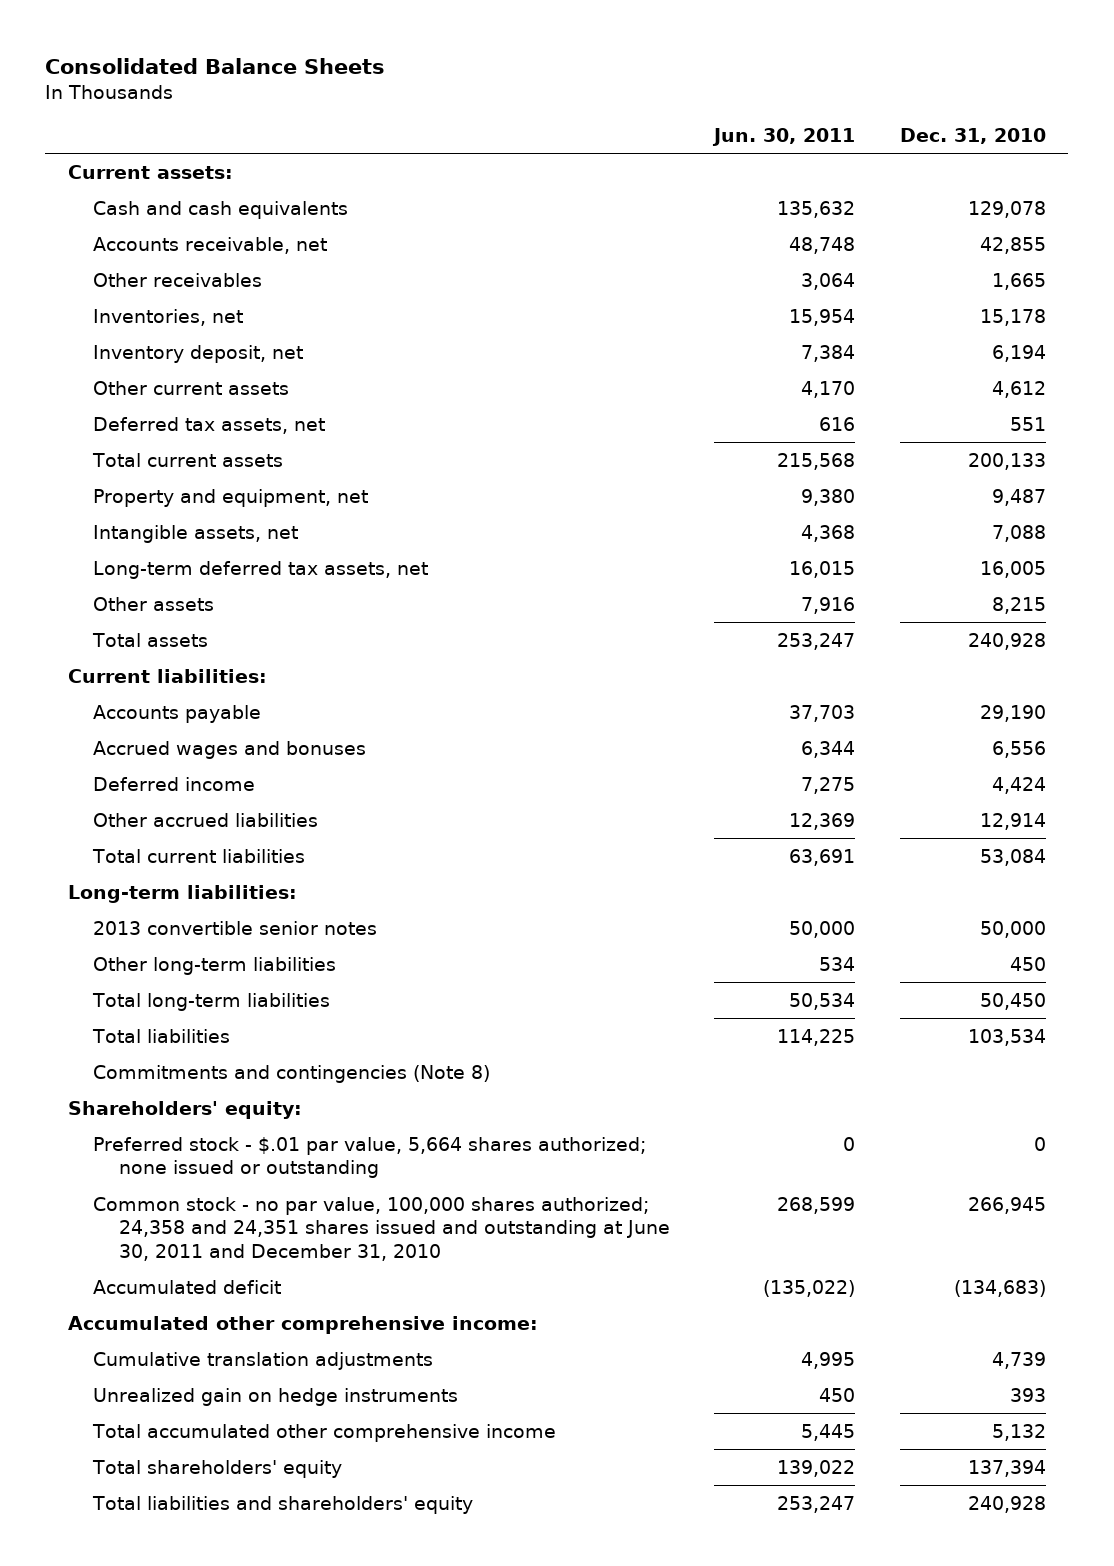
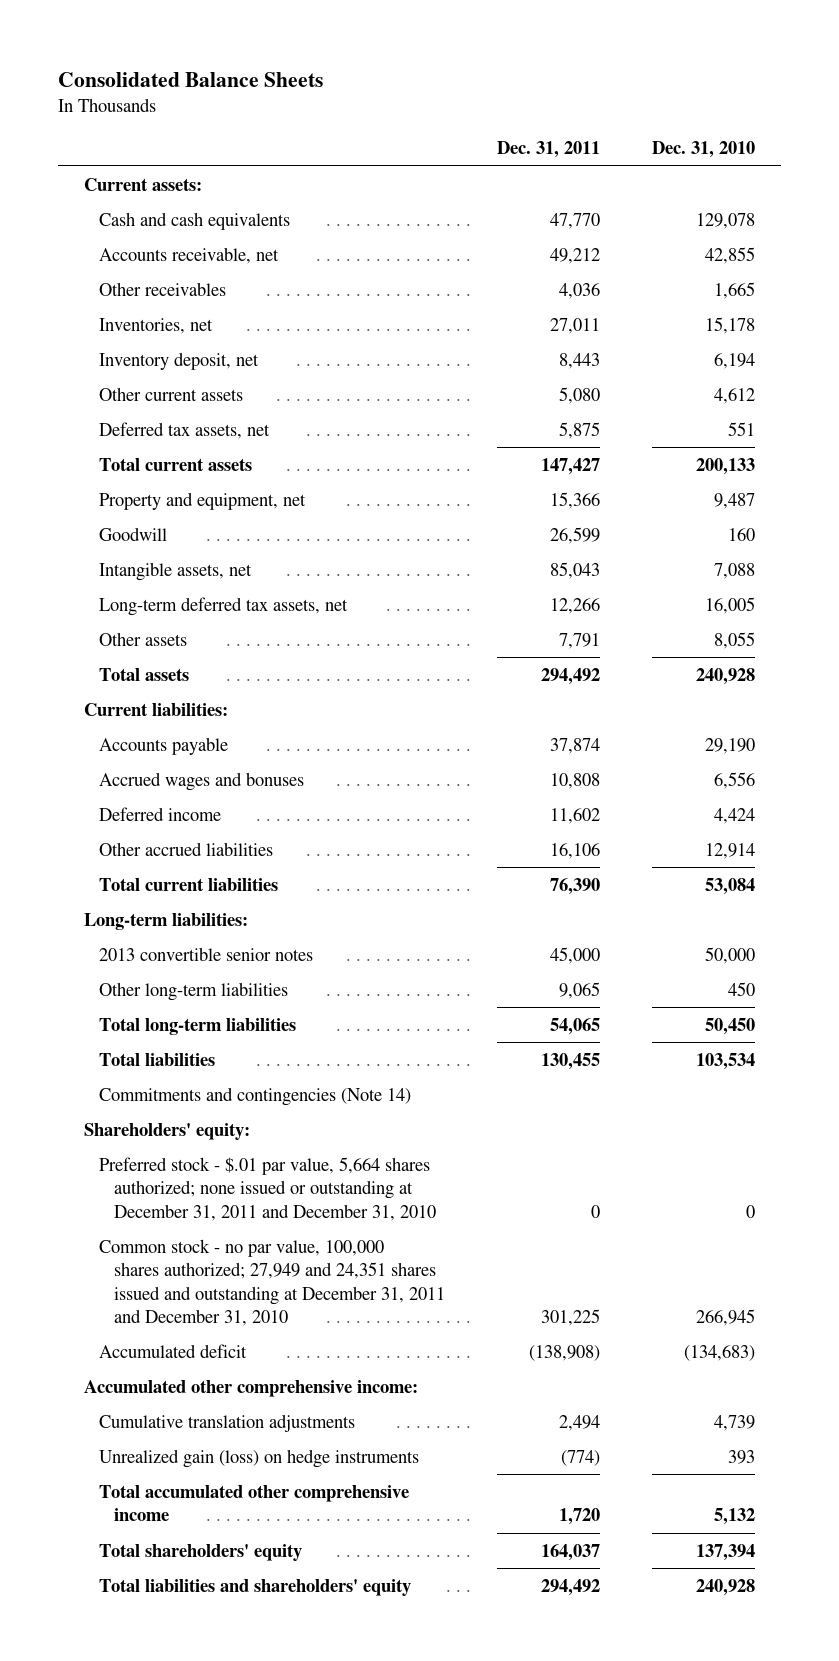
[712,128,856,147] Jun. 30, 2011 -> none
none -> [497,141,601,159] Dec. 31, 2011
none -> [99,526,168,541] Goodwill
[992,596,1047,614] 8,215 -> [714,631,756,649] 8,055
[93,1064,491,1083] Commitments and contingencies (Note 8) -> [99,1086,412,1106] Commitments and contingencies (Note 14)
[93,1136,647,1179] Preferred stock - $.01 par value, 5,664 shares authorized; none issued or outstanding -> [99,1156,437,1221] Preferred stock - $.01 par value, 5,664 shares authorized; none issued or outstanding at December 31, 2011 and December 31, 2010
[93,1196,670,1261] Common stock - no par value, 100,000 shares authorized; 24,358 and 24,351 shares issued and outstanding at June 30, 2011 and December 31, 2010 -> [99,1238,446,1326] Common stock - no par value, 100,000 shares authorized; 27,949 and 24,351 shares issued and outstanding at December 31, 2011 and December 31, 2010
[93,1387,459,1406] Unrealized gain on hedge instruments -> [99,1448,420,1468] Unrealized gain (loss) on hedge instruments

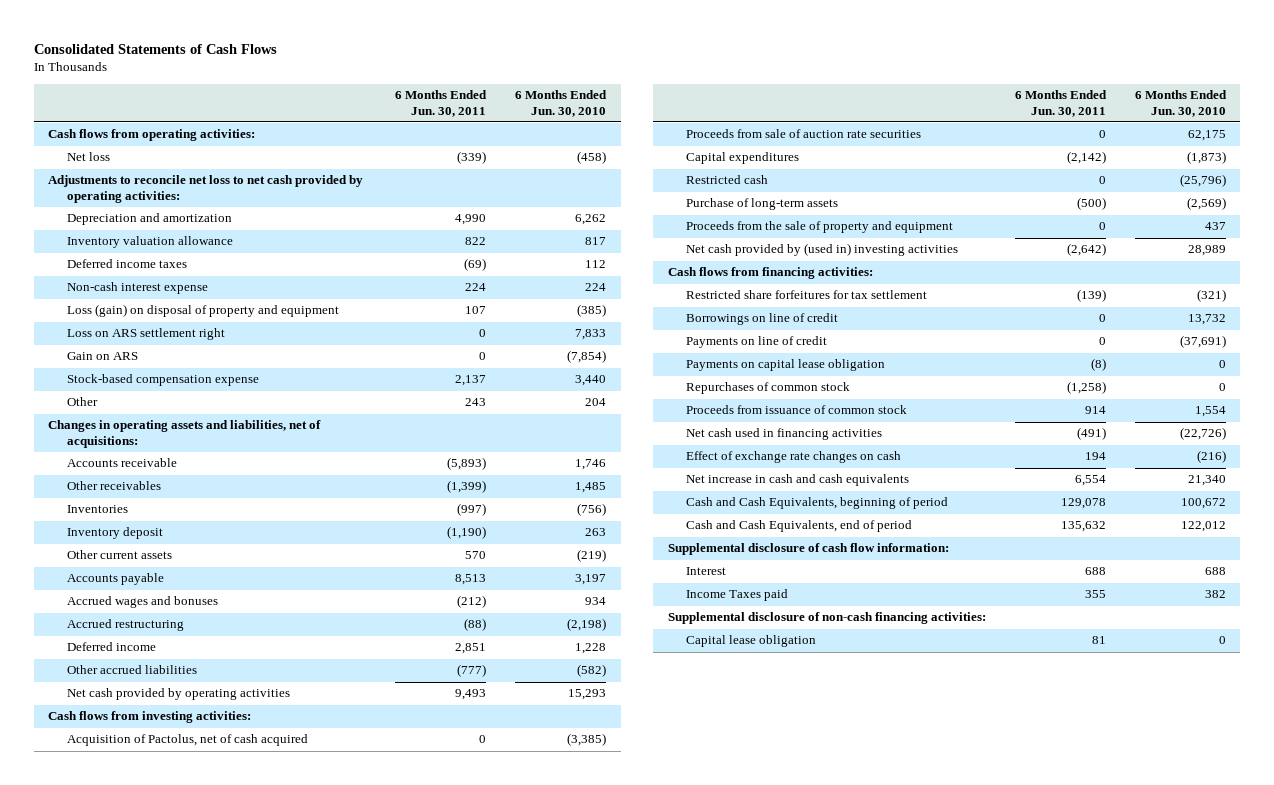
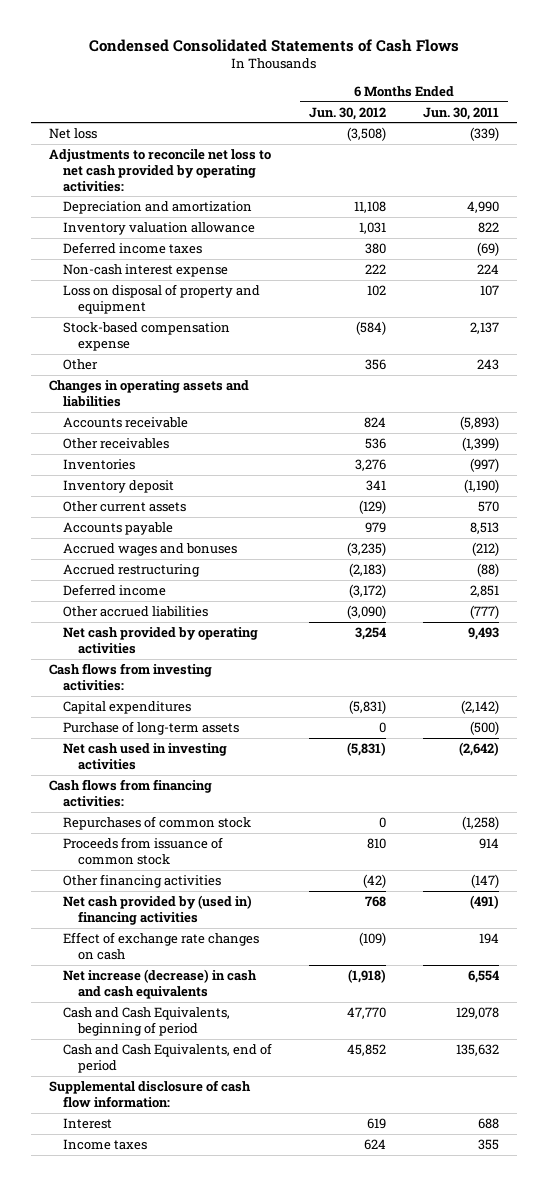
[33,43,277,54] Consolidated Statements of Cash Flows -> [88,38,459,52] Condensed Consolidated Statements of Cash Flows
[515,90,608,117] 6 Months Ended Jun. 30, 2010 -> none
none -> [309,106,387,120] Jun. 30, 2012
[48,129,256,142] Cash flows from operating activities: -> none
[67,328,226,341] Loss on ARS settlement right -> none
[67,352,139,361] Gain on ARS -> none
[67,304,340,318] Loss (gain) on disposal of property and equipment -> [63,284,261,314] Loss on disposal of property and equipment
[48,420,322,448] Changes in operating assets and liabilities, net of acquisitions: -> [48,380,249,407] Changes in operating assets and liabilities
[67,734,309,747] Acquisition of Pactolus, net of cash acquired -> none
[686,129,922,139] Proceeds from sale of auction rate securities -> none
[686,175,769,185] Restricted cash -> none
[686,221,954,234] Proceeds from the sale of property and equipment -> none
[686,243,959,257] Net cash provided by (used in) investing activities -> [63,743,228,770] Net cash used in investing activities
[686,290,928,300] Restricted share forfeitures for tax settlement -> none
[686,313,839,326] Borrowings on line of credit -> none
[686,336,828,349] Payments on line of credit -> none
[686,359,886,372] Payments on capital lease obligation -> none
none -> [63,874,222,889] Other financing activities
[686,428,883,441] Net cash used in financing activities -> [63,895,253,925] Net cash provided by (used in) financing activities
[686,474,910,487] Net increase in cash and cash equivalents -> [63,969,258,999] Net increase (decrease) in cash and cash equivalents
[667,612,986,625] Supplemental disclosure of non-cash financing activities: -> none
[686,635,817,648] Capital lease obligation -> none
[686,589,789,602] Income Taxes paid -> [63,1139,148,1151] Income taxes

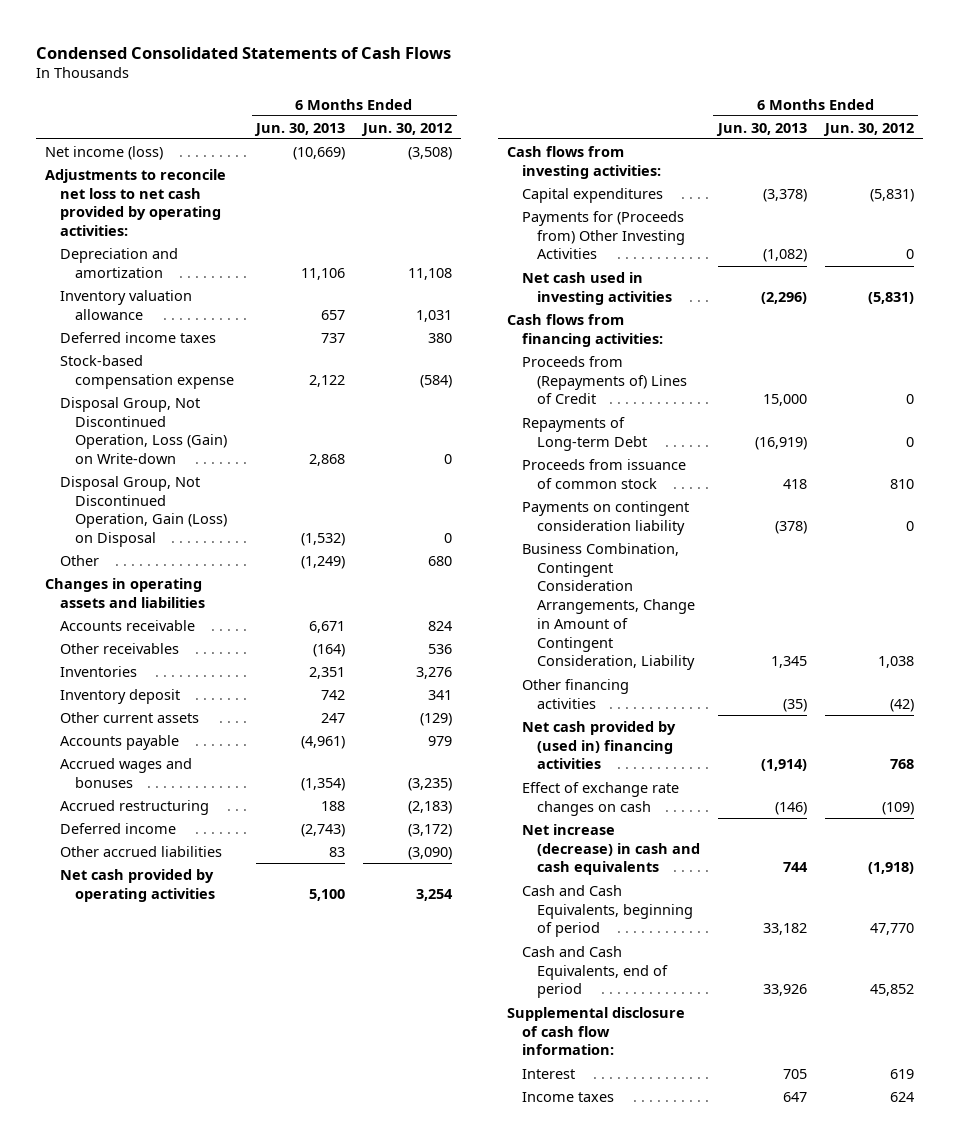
[422,106,499,120] Jun. 30, 2011 -> none
none -> [254,122,346,136] Jun. 30, 2013
[48,128,97,140] Net loss -> [45,145,164,160] Net income (loss)
[63,264,229,278] Non-cash interest expense -> none
[63,284,261,314] Loss on disposal of property and equipment -> none
none -> [60,396,228,465] Disposal Group, Not Discontinued Operation, Loss (Gain) on Write-down
none -> [60,475,228,548] Disposal Group, Not Discontinued Operation, Gain (Loss) on Disposal
[365,359,387,371] 356 -> [428,555,453,566] 680
[63,721,240,736] Purchase of long-term assets -> none
none -> [521,210,685,260] Payments for (Proceeds from) Other Investing Activities
[63,816,252,831] Repurchases of common stock -> none
none -> [521,355,687,405] Proceeds from (Repayments of) Lines of Credit
none -> [521,416,647,451] Repayments of Long-term Debt
none -> [521,500,689,535] Payments on contingent consideration liability
none -> [521,542,695,671] Business Combination, Contingent Consideration Arrangements, Change in Amount of Contingent Consideration, Liability

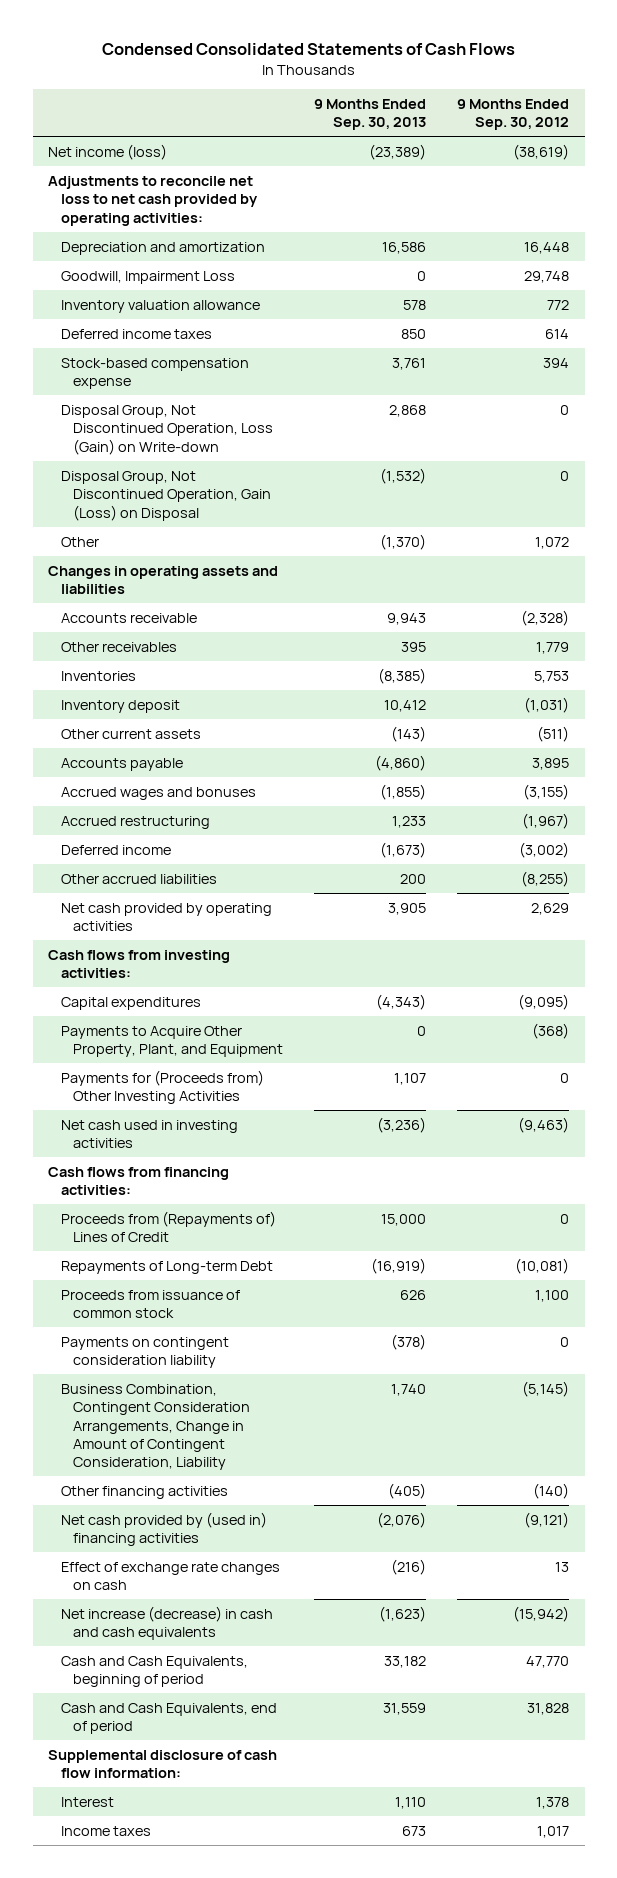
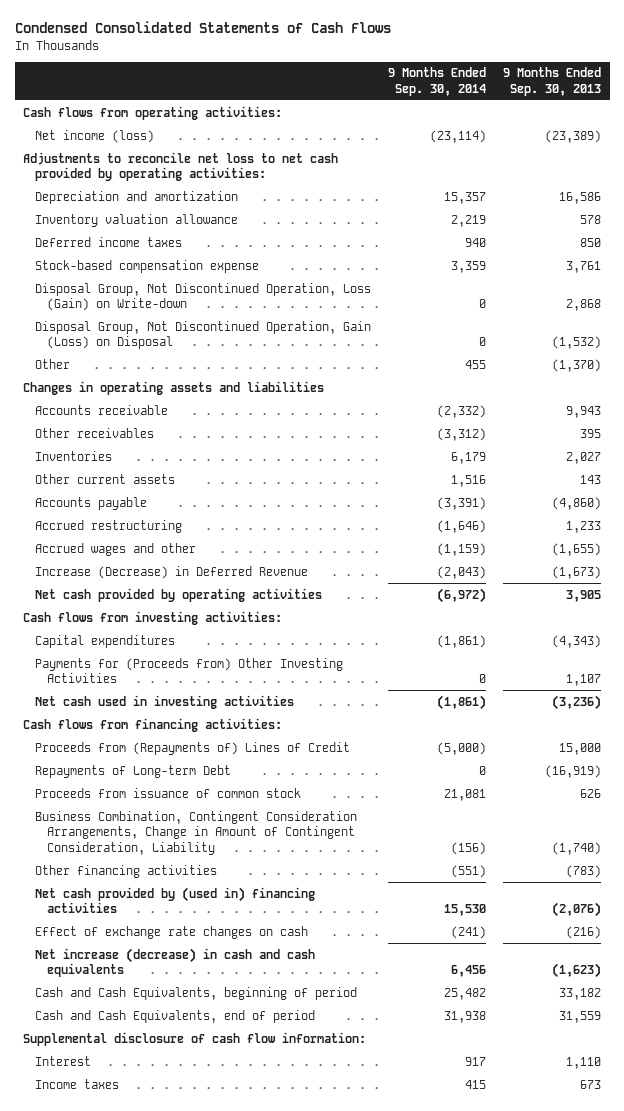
[457,98,570,131] 9 Months Ended Sep. 30, 2012 -> none
none -> [388,67,487,96] 9 Months Ended Sep. 30, 2014
none -> [23,105,283,120] Cash flows from operating activities:
[60,270,235,284] Goodwill, Impairment Loss -> none
[60,699,180,713] Inventory deposit -> none
[377,667,426,684] (8,385) -> [566,451,602,464] 2,027
[390,725,426,742] (143) -> [580,474,602,484] 143
[60,786,256,800] Accrued wages and bonuses -> none
[60,873,217,884] Other accrued liabilities -> none
none -> [35,542,197,556] Accrued wages and other
[60,844,171,855] Deferred income -> [35,565,309,579] Increase (Decrease) in Deferred Revenue
[60,1025,283,1058] Payments to Acquire Other Property, Plant, and Equipment -> none
[60,1336,229,1369] Payments on contingent consideration liability -> none
[390,1383,426,1396] 1,740 -> [552,841,602,855] (1,740)
[387,1482,426,1499] (405) -> [566,864,602,878] (783)

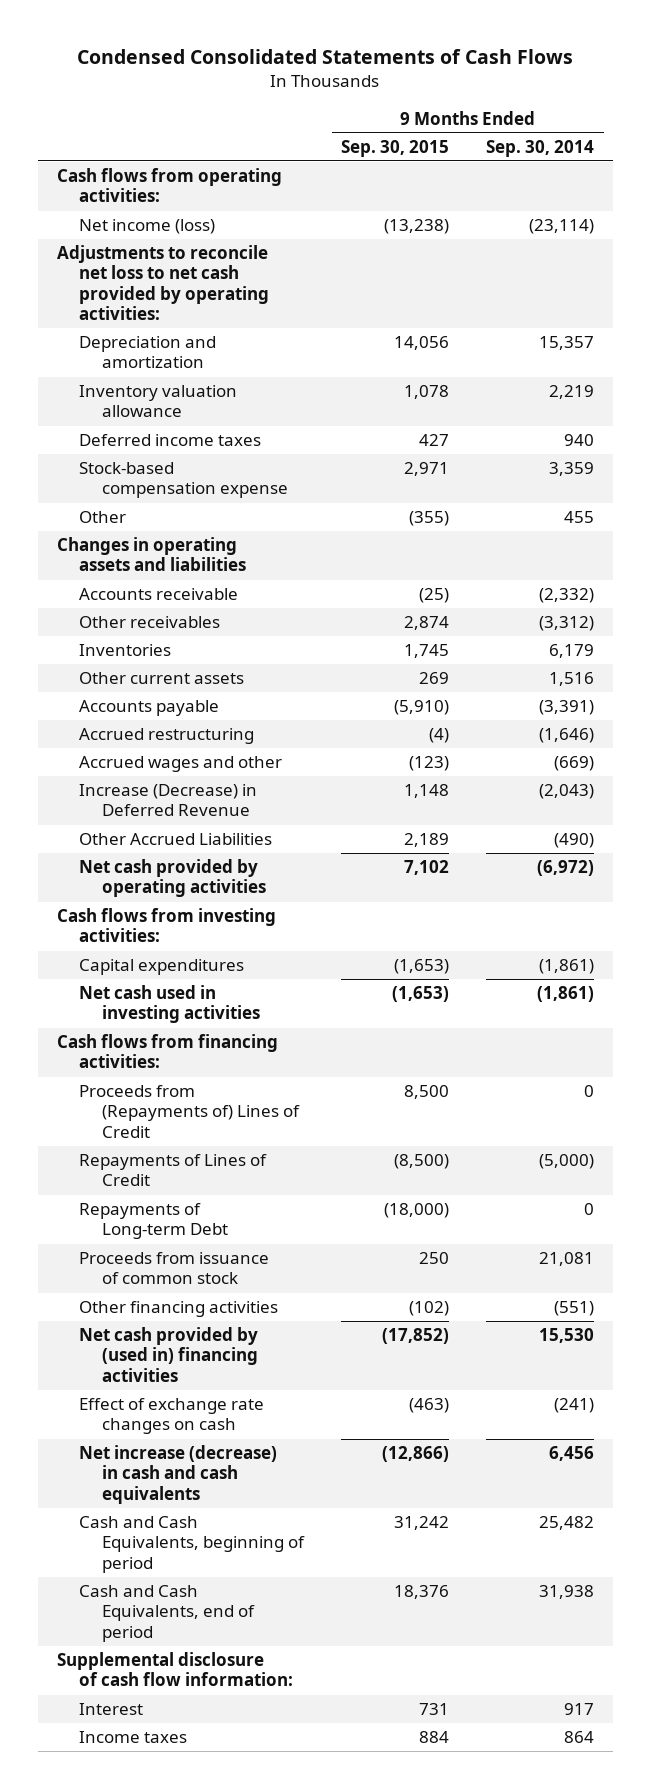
[503,67,602,96] 9 Months Ended Sep. 30, 2013 -> none
none -> [341,139,450,157] Sep. 30, 2015
[35,282,372,312] Disposal Group, Not Discontinued Operation, Loss (Gain) on Write-down -> none
[35,320,372,350] Disposal Group, Not Discontinued Operation, Gain (Loss) on Disposal -> none
[437,542,487,556] (1,159) -> [554,756,595,772] (669)
none -> [79,833,273,846] Other Accrued Liabilities
[35,657,344,684] Payments for (Proceeds from) Other Investing Activities -> none
[437,741,487,755] (5,000) -> [584,1085,595,1098] 0
none -> [79,1154,268,1187] Repayments of Lines of Credit
[35,810,358,855] Business Combination, Contingent Consideration Arrangements, Change in Amount of Contingent Consideration, Liability -> none
[465,1079,487,1089] 415 -> [564,1731,595,1744] 864

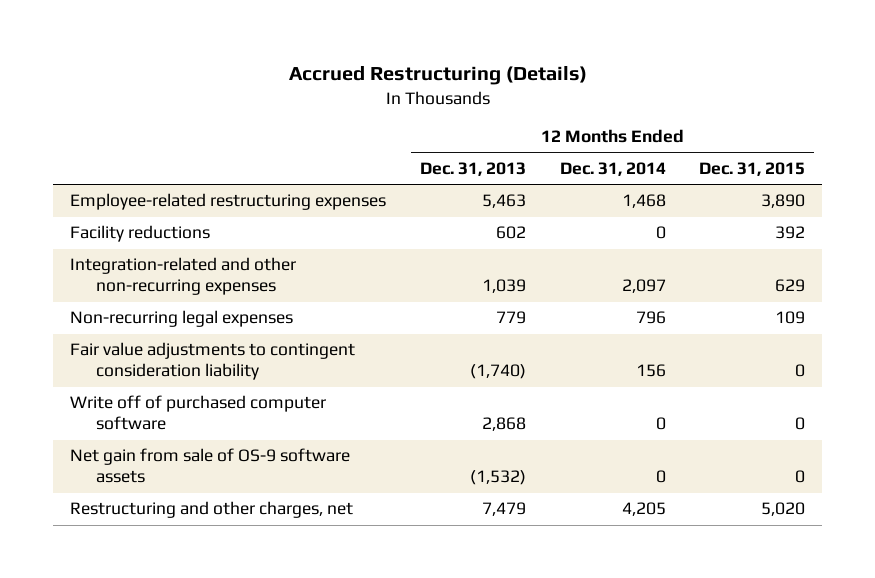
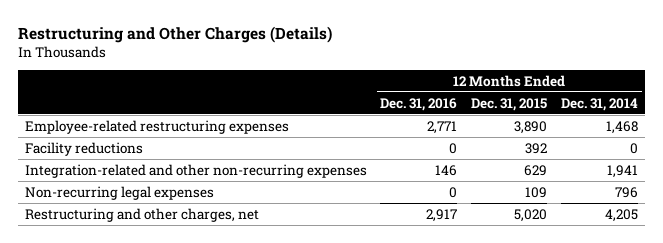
[288,66,587,86] Accrued Restructuring (Details) -> [17,25,332,43] Restructuring and Other Charges (Details)
[419,162,526,177] Dec. 31, 2013 -> none
none -> [380,97,458,111] Dec. 31, 2016
[621,279,666,294] 2,097 -> [607,164,639,178] 1,941
[69,342,355,381] Fair value adjustments to contingent consideration liability -> none
[69,395,326,431] Write off of purchased computer software -> none
[69,448,350,484] Net gain from sale of OS-9 software assets -> none

